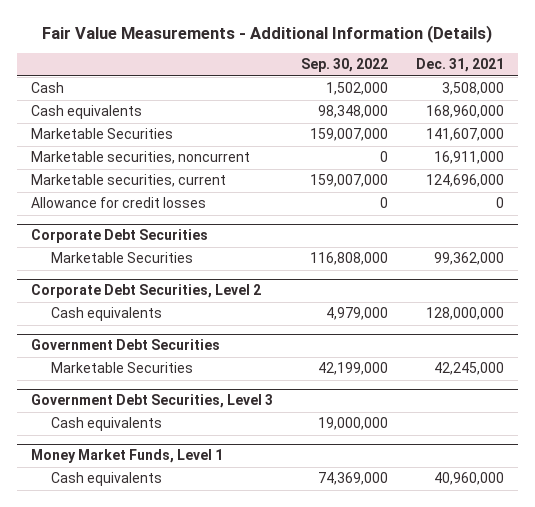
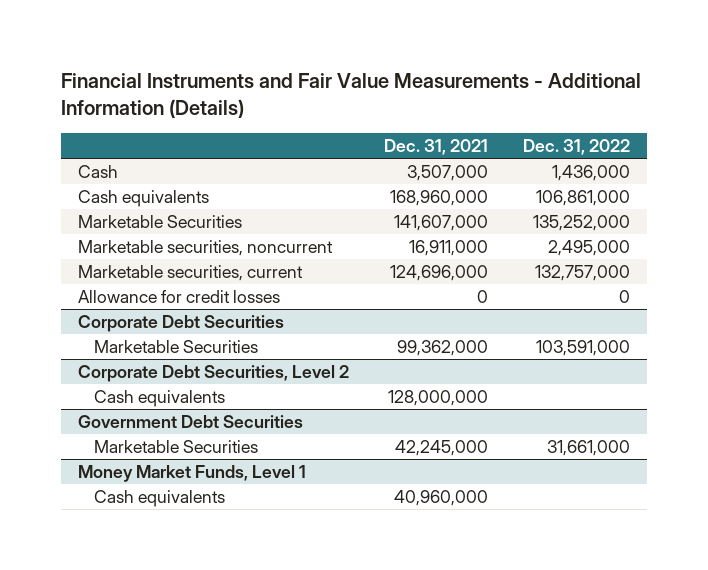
[42,24,493,43] Fair Value Measurements - Additional Information (Details) -> [60,73,641,119] Financial Instruments and Fair Value Measurements - Additional Information (Details)
[300,58,388,73] Sep. 30, 2022 -> none
none -> [522,138,630,155] Dec. 31, 2022
[441,82,504,96] 3,508,000 -> [407,165,489,182] 3,507,000
[30,394,273,409] Government Debt Securities, Level 3 -> none
[51,417,163,432] Cash equivalents -> none

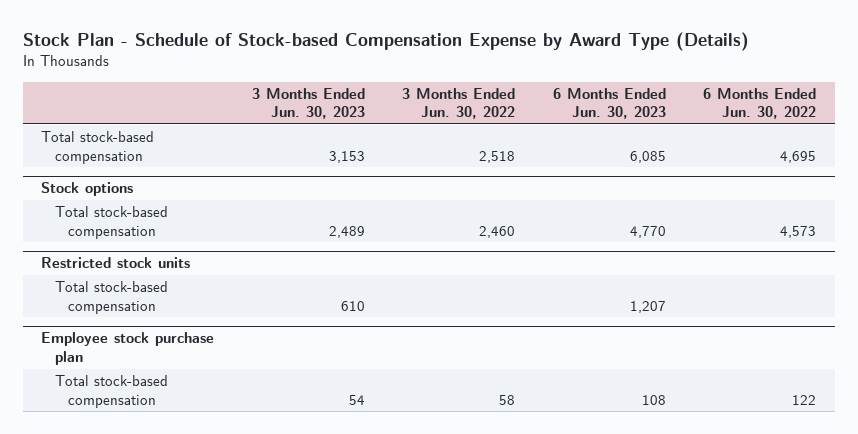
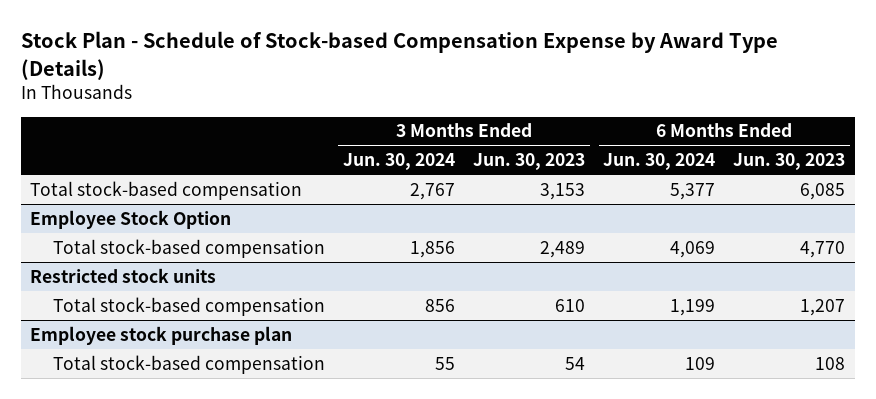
[402,87,516,120] 3 Months Ended Jun. 30, 2022 -> none
[703,87,817,120] 6 Months Ended Jun. 30, 2022 -> none
none -> [342,153,455,171] Jun. 30, 2024
none -> [603,153,716,171] Jun. 30, 2024
[41,182,134,197] Stock options -> [30,209,232,229] Employee Stock Option

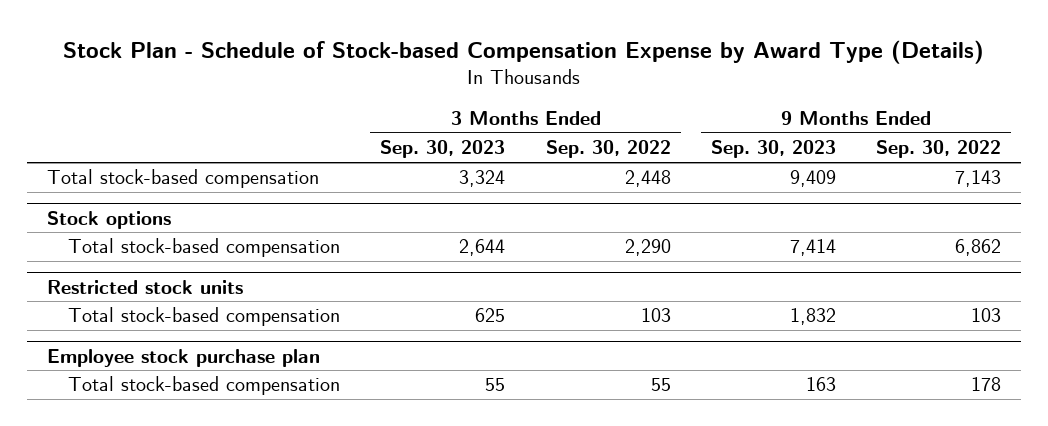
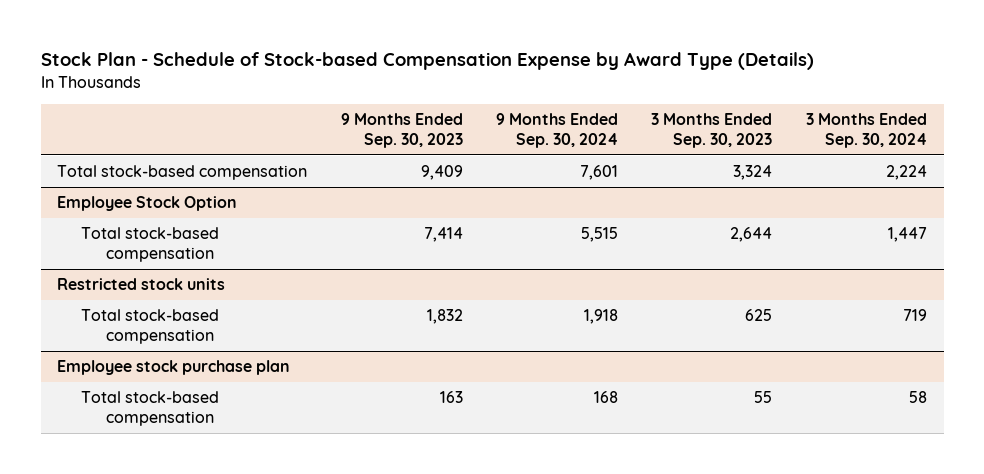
[545,140,671,159] Sep. 30, 2022 -> none
[875,140,1001,159] Sep. 30, 2022 -> none
none -> [496,113,619,148] 9 Months Ended Sep. 30, 2024
none -> [805,113,927,148] 3 Months Ended Sep. 30, 2024
[47,210,172,229] Stock options -> [57,196,238,212] Employee Stock Option

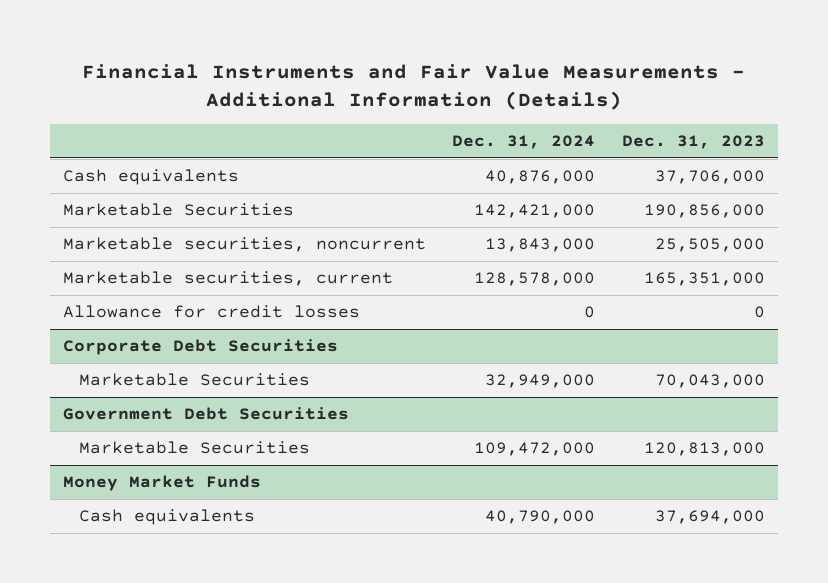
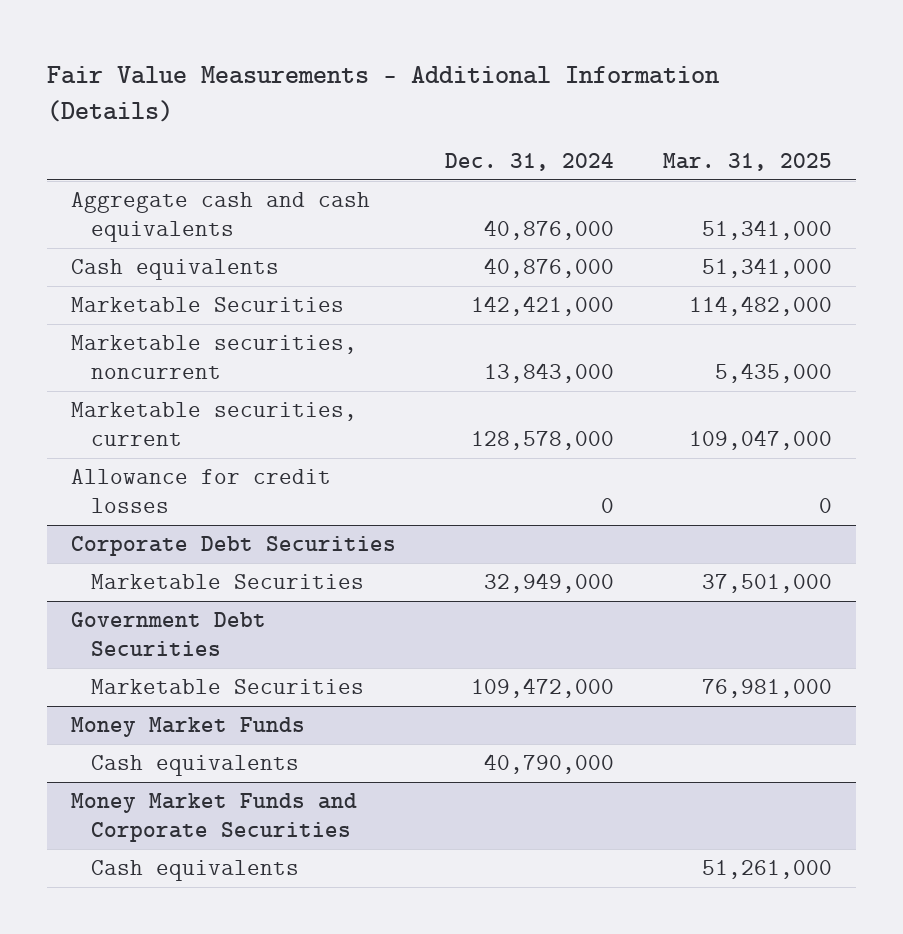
[81,63,745,110] Financial Instruments and Fair Value Measurements - Additional Information (Details) -> [46,65,720,123] Fair Value Measurements - Additional Information (Details)
[621,135,765,150] Dec. 31, 2023 -> none
none -> [662,153,832,172] Mar. 31, 2025
none -> [71,191,371,242] Aggregate cash and cash equivalents
none -> [71,792,358,842] Money Market Funds and Corporate Securities
none -> [91,859,300,881] Cash equivalents

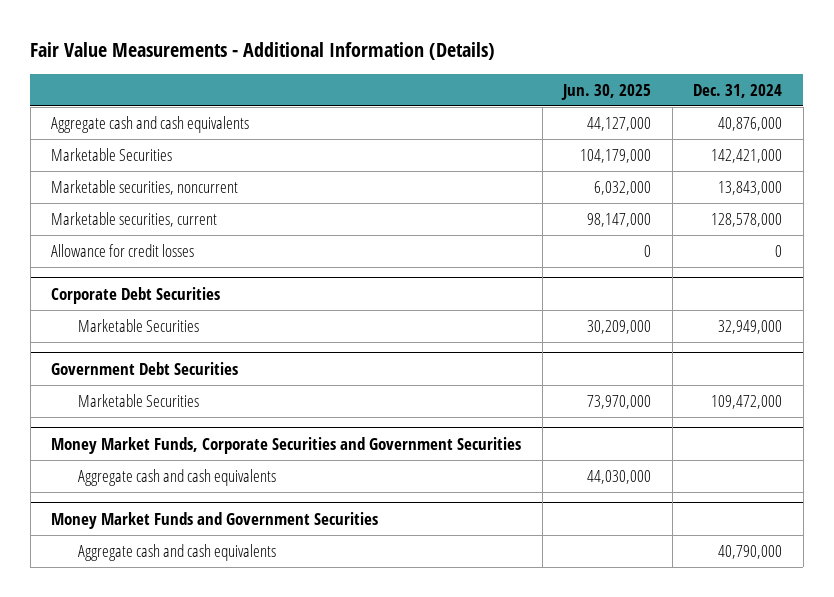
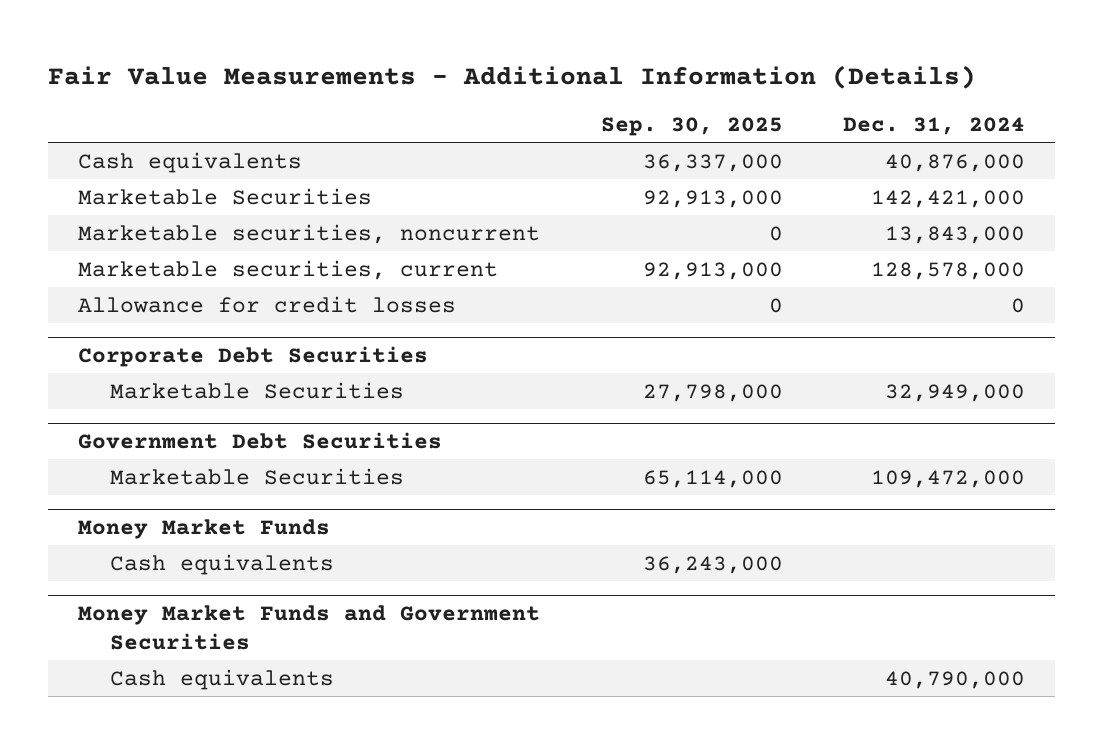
[561,83,652,100] Jun. 30, 2025 -> none
none -> [600,117,783,137] Sep. 30, 2025
[51,116,250,134] Aggregate cash and cash equivalents -> [78,151,303,173] Cash equivalents
[51,436,522,454] Money Market Funds, Corporate Securities and Government Securities -> none
none -> [78,519,331,540] Money Market Funds
[78,469,277,487] Aggregate cash and cash equivalents -> [110,553,335,575] Cash equivalents
[78,544,277,562] Aggregate cash and cash equivalents -> [110,668,335,690] Cash equivalents

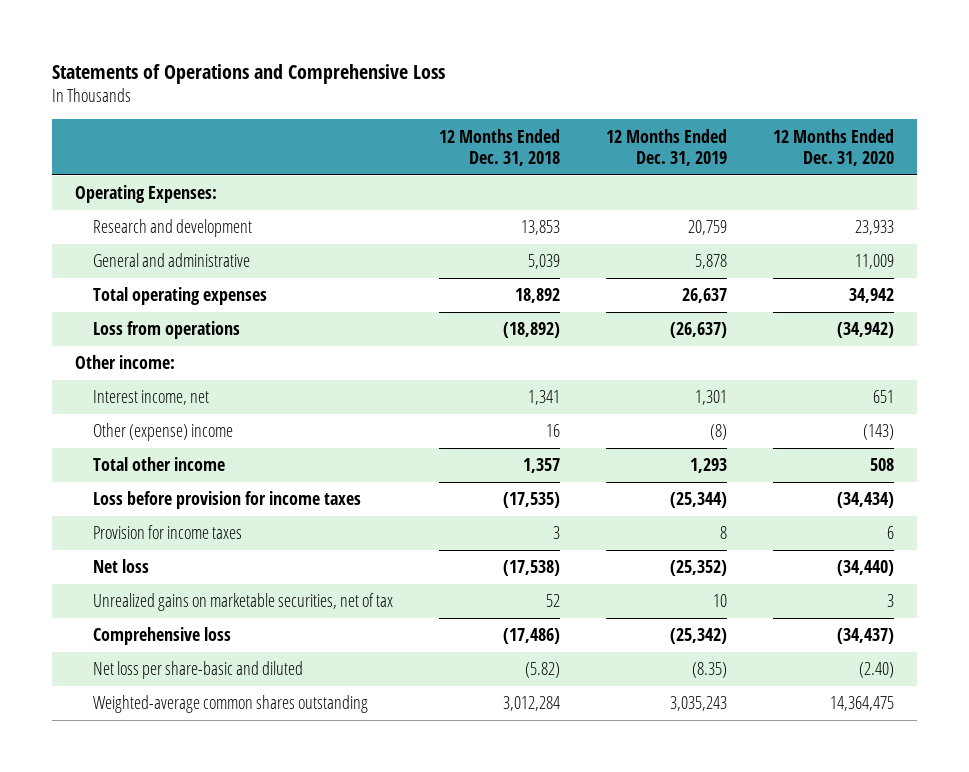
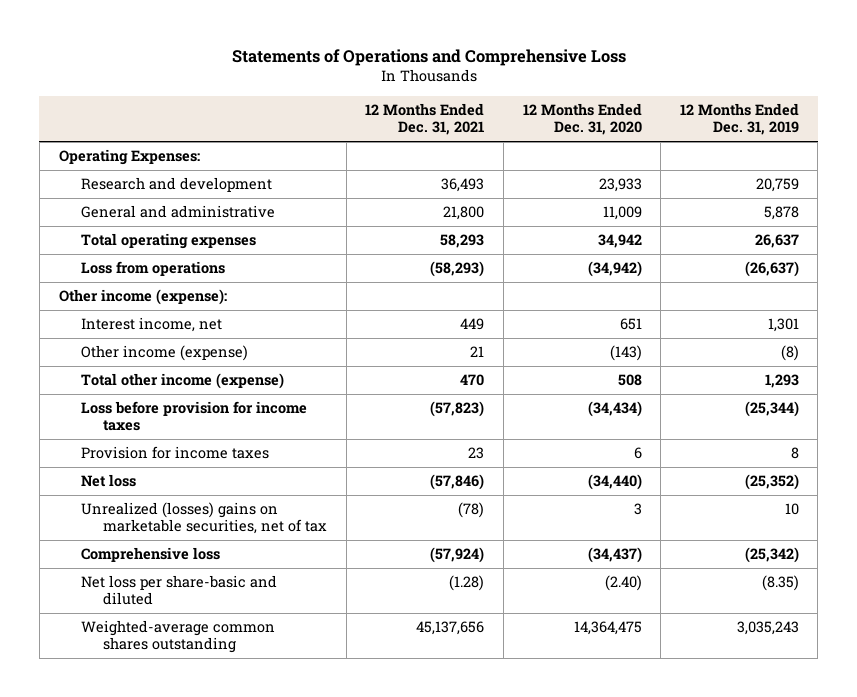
[438,128,560,166] 12 Months Ended Dec. 31, 2018 -> none
none -> [365,103,485,136] 12 Months Ended Dec. 31, 2021
[74,355,175,370] Other income: -> [58,289,227,306] Other income (expense):
[92,423,233,442] Other (expense) income -> [80,345,248,362] Other income (expense)
[92,457,225,472] Total other income -> [80,373,284,390] Total other income (expense)
[92,593,393,612] Unrealized gains on marketable securities, net of tax -> [80,502,327,535] Unrealized (losses) gains on marketable securities, net of tax

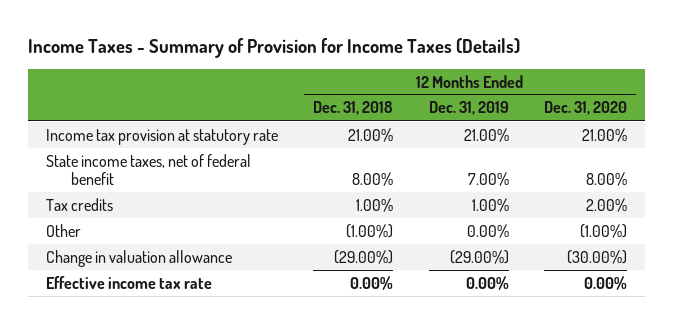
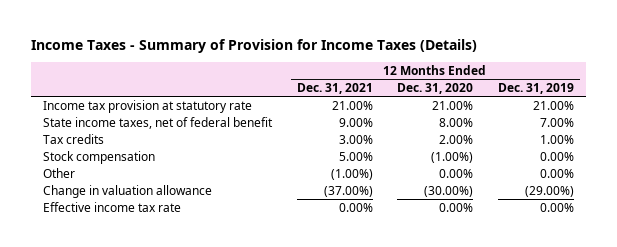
[313,101,394,116] Dec. 31, 2018 -> none
none -> [296,82,373,94] Dec. 31, 2021
none -> [43,150,156,164] Stock compensation
[579,223,627,238] (1.00%) -> [439,168,474,178] 0.00%

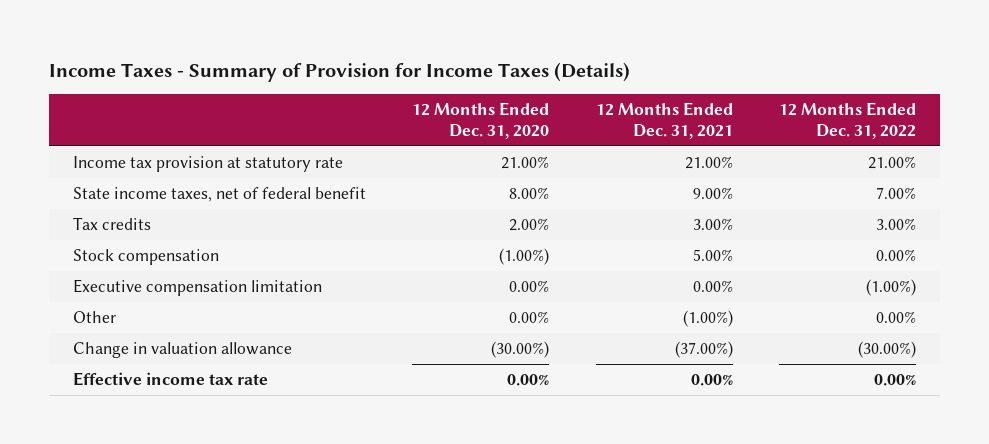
[497,82,574,94] Dec. 31, 2019 -> none
none -> [779,102,917,140] 12 Months Ended Dec. 31, 2022
none -> [72,279,322,297] Executive compensation limitation

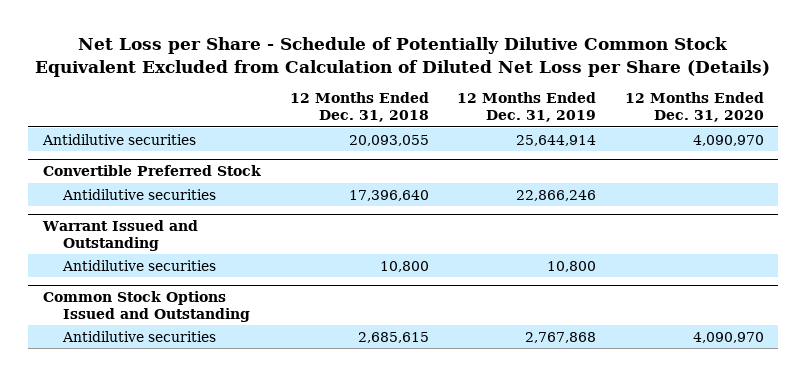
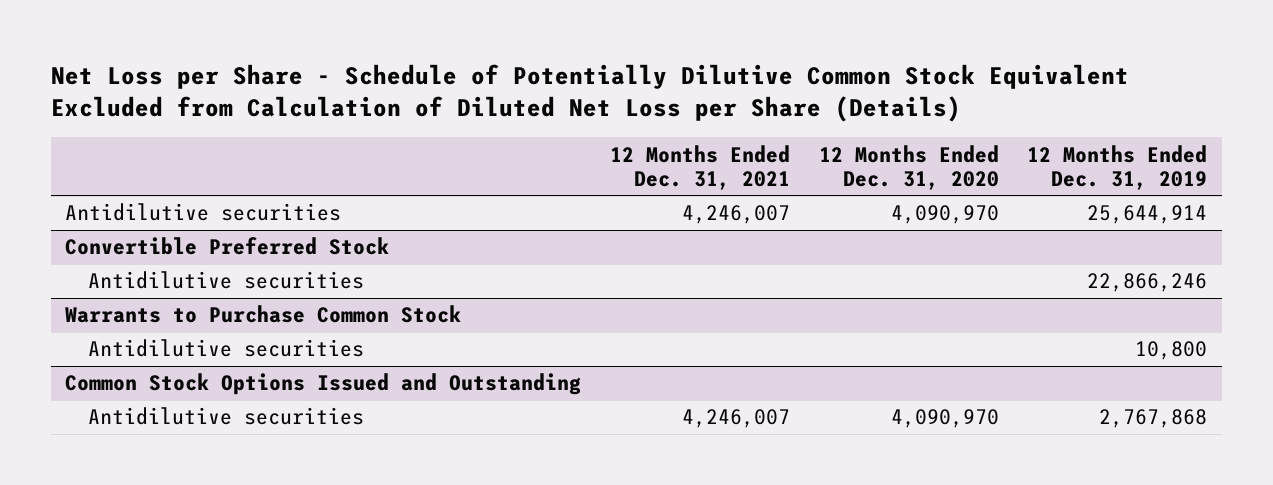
[289,92,429,123] 12 Months Ended Dec. 31, 2018 -> none
none -> [610,144,791,190] 12 Months Ended Dec. 31, 2021
[41,220,198,251] Warrant Issued and Outstanding -> [65,305,462,324] Warrants to Purchase Common Stock

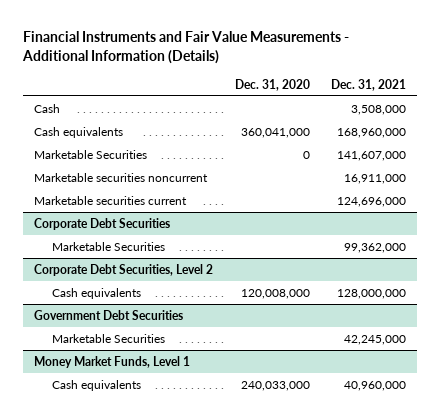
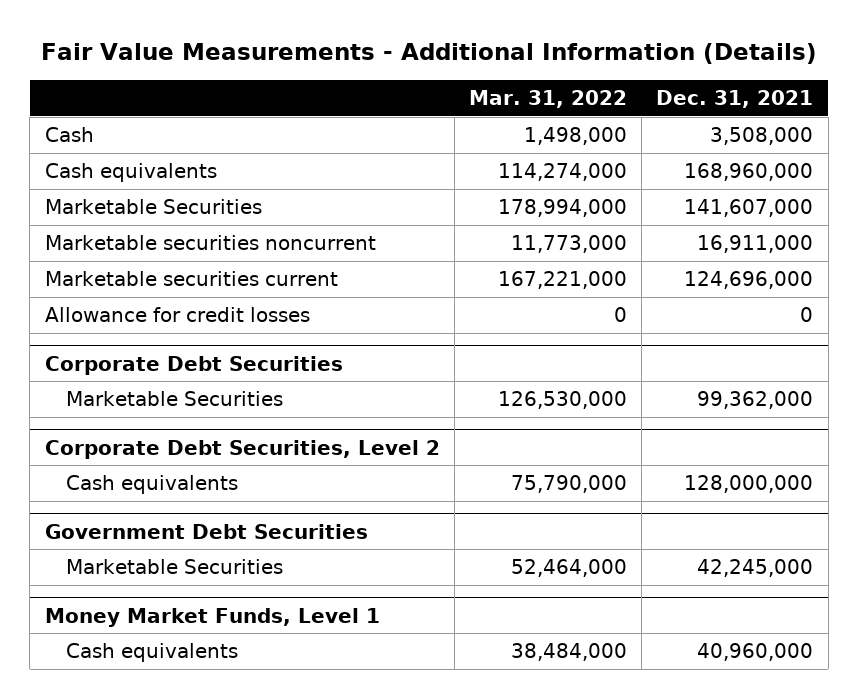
[22,31,350,64] Financial Instruments and Fair Value Measurements - Additional Information (Details) -> [40,43,817,65] Fair Value Measurements - Additional Information (Details)
[234,78,310,91] Dec. 31, 2020 -> none
none -> [468,90,627,109] Mar. 31, 2022
none -> [44,307,310,323] Allowance for credit losses

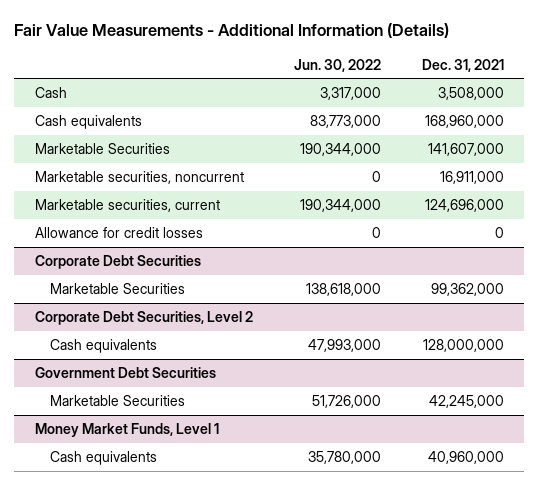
[468,90,627,109] Mar. 31, 2022 -> none
none -> [293,58,381,72] Jun. 30, 2022
[44,235,376,251] Marketable securities noncurrent -> [34,171,244,185] Marketable securities, noncurrent
[44,271,338,287] Marketable securities current -> [34,199,220,213] Marketable securities, current

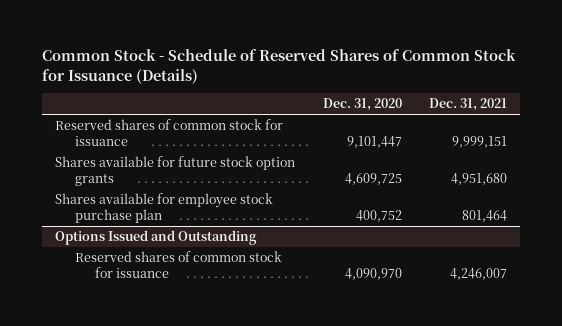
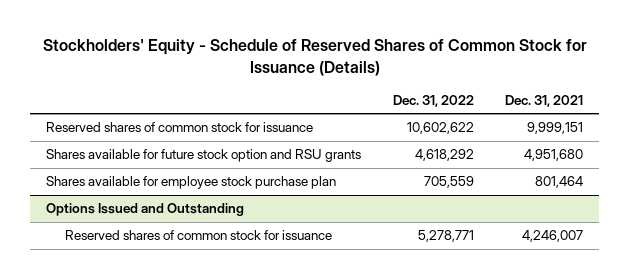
[41,49,516,84] Common Stock - Schedule of Reserved Shares of Common Stock for Issuance (Details) -> [42,39,587,76] Stockholders' Equity - Schedule of Reserved Shares of Common Stock for Issuance (Details)
[322,98,402,112] Dec. 31, 2020 -> none
none -> [392,94,474,107] Dec. 31, 2022
[55,155,296,186] Shares available for future stock option grants -> [45,149,361,163] Shares available for future stock option and RSU grants

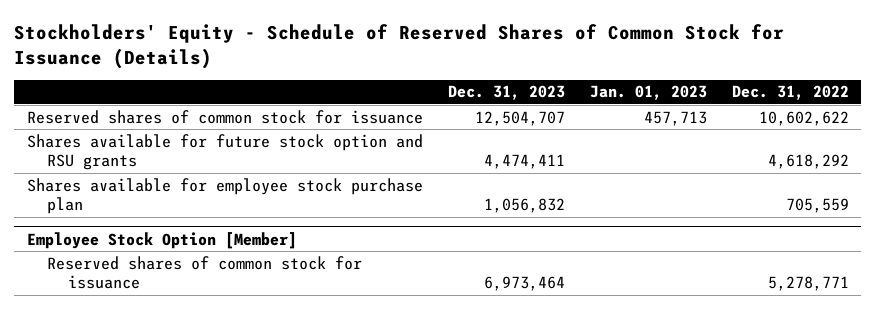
[505,94,584,107] Dec. 31, 2021 -> none
none -> [447,85,565,101] Dec. 31, 2023
none -> [589,85,707,101] Jan. 01, 2023
[45,203,244,217] Options Issued and Outstanding -> [26,231,297,249] Employee Stock Option [Member]

